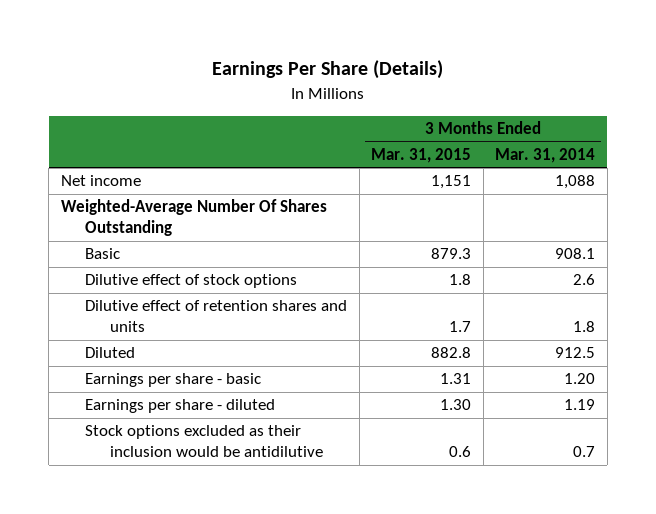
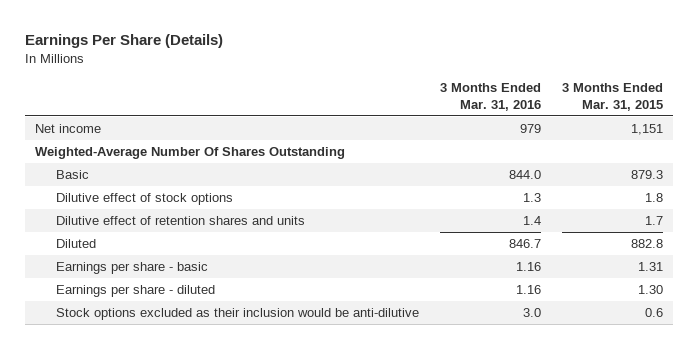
[495,147,596,163] Mar. 31, 2014 -> none
none -> [439,83,541,111] 3 Months Ended Mar. 31, 2016
[85,425,323,458] Stock options excluded as their inclusion would be antidilutive -> [55,307,419,320] Stock options excluded as their inclusion would be anti-dilutive

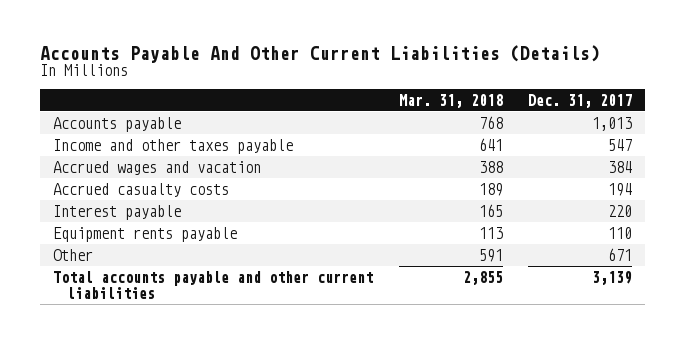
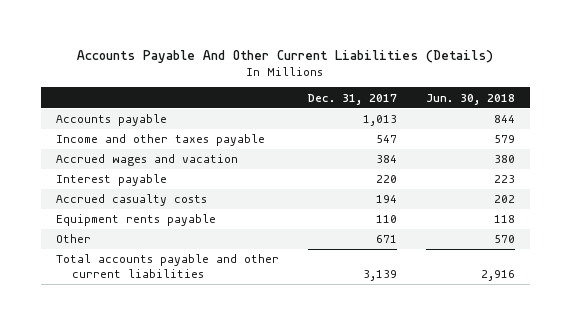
[398,93,503,108] Mar. 31, 2018 -> none
none -> [426,93,516,105] Jun. 30, 2018
[53,182,230,197] Accrued casualty costs -> [55,194,207,207] Accrued casualty costs

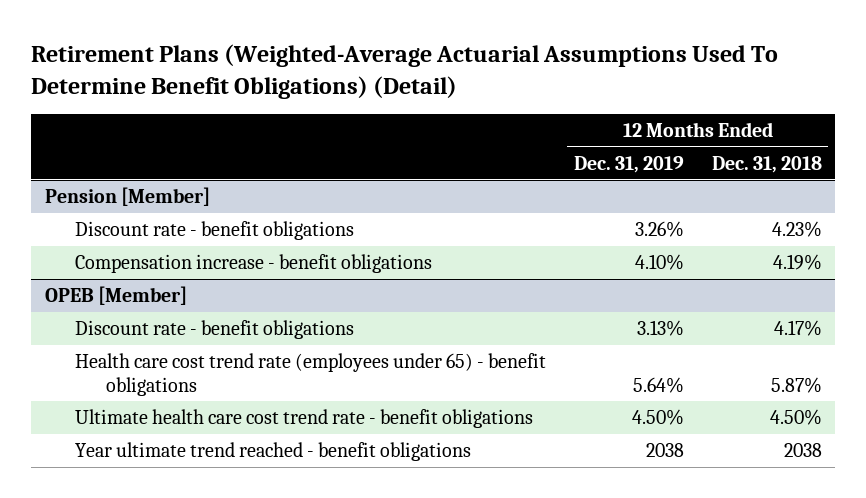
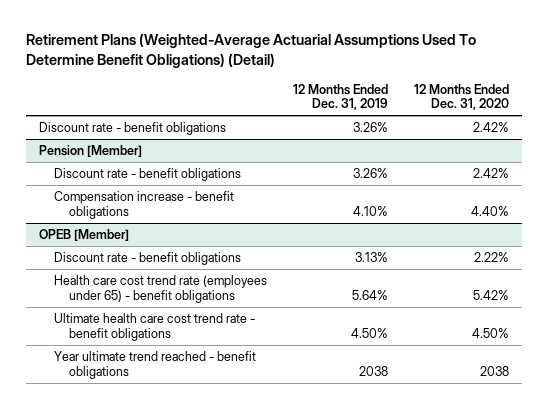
[711,155,822,173] Dec. 31, 2018 -> none
none -> [413,83,509,111] 12 Months Ended Dec. 31, 2020
none -> [39,122,227,136] Discount rate - benefit obligations

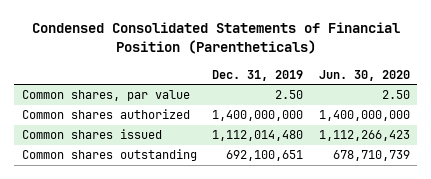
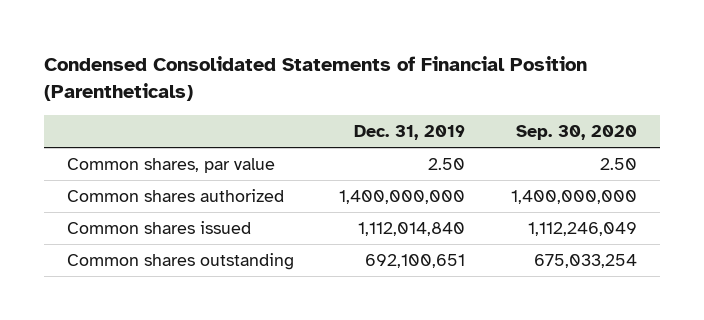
[318,69,410,81] Jun. 30, 2020 -> none
none -> [515,125,637,141] Sep. 30, 2020
[212,130,304,142] 1,112,014,480 -> [358,221,466,236] 1,112,014,840

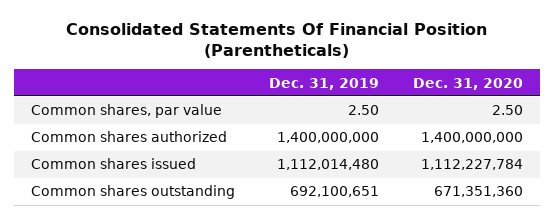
[43,55,587,101] Condensed Consolidated Statements of Financial Position (Parentheticals) -> [65,22,487,58] Consolidated Statements Of Financial Position (Parentheticals)
[515,125,637,141] Sep. 30, 2020 -> none
none -> [413,77,524,90] Dec. 31, 2020
[358,221,466,236] 1,112,014,840 -> [276,159,379,171] 1,112,014,480

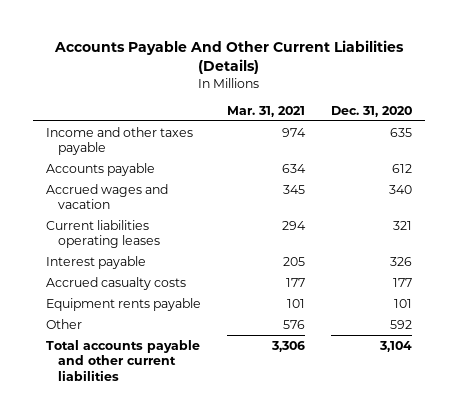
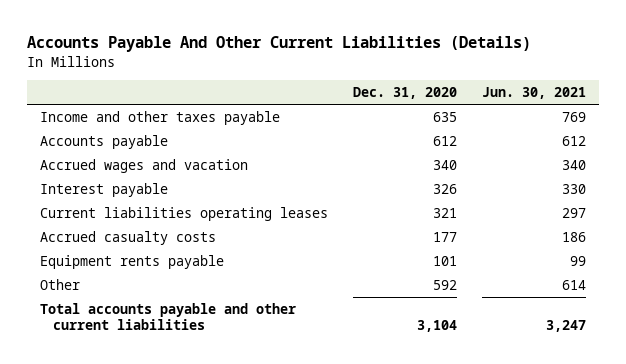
[226,105,305,117] Mar. 31, 2021 -> none
none -> [482,87,587,100] Jun. 30, 2021
[45,219,160,249] Current liabilities operating leases -> [39,206,328,221] Current liabilities operating leases

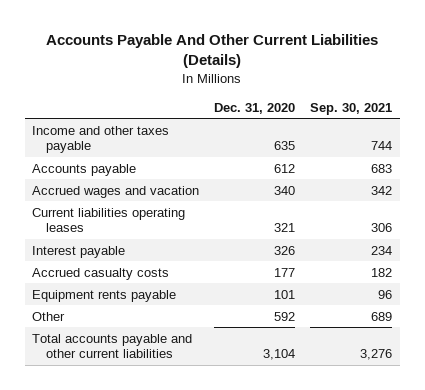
[482,87,587,100] Jun. 30, 2021 -> none
none -> [310,102,393,115] Sep. 30, 2021
[39,182,168,197] Interest payable -> [32,245,126,258] Interest payable

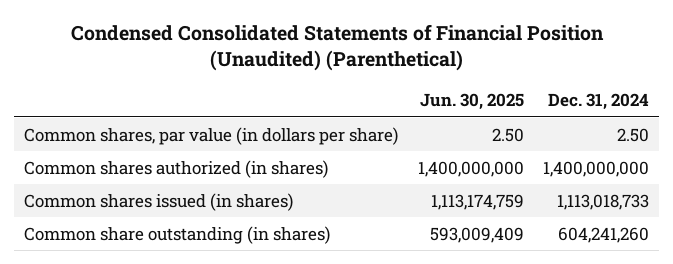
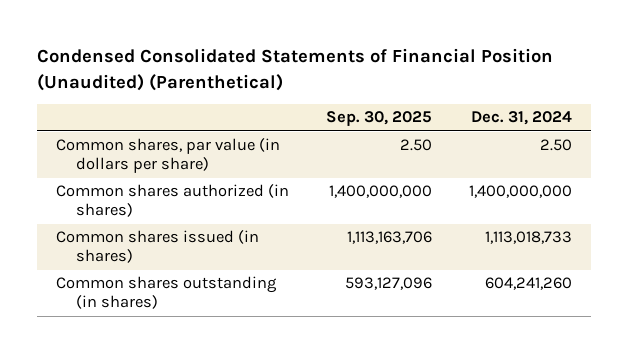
[419,93,524,111] Jun. 30, 2025 -> none
none -> [326,111,433,127] Sep. 30, 2025
[23,225,330,244] Common share outstanding (in shares) -> [55,276,277,310] Common shares outstanding (in shares)

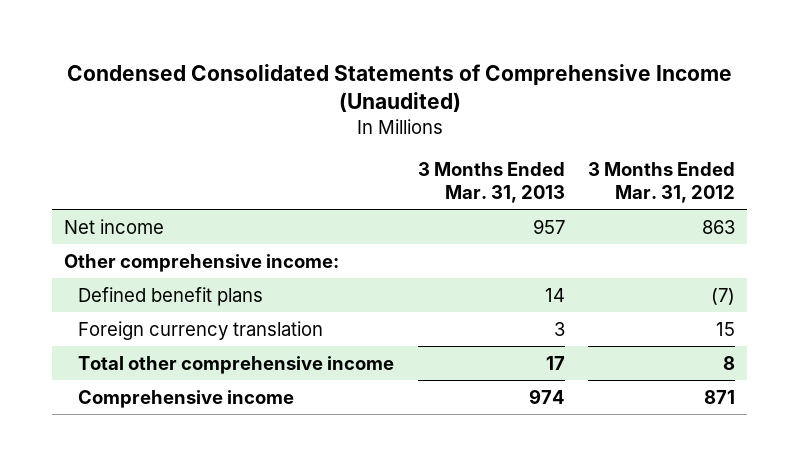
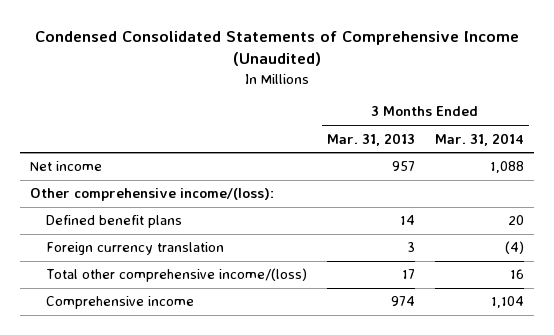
[588,162,736,204] 3 Months Ended Mar. 31, 2012 -> none
none -> [434,132,524,146] Mar. 31, 2014
[63,253,339,272] Other comprehensive income: -> [29,188,274,202] Other comprehensive income/(loss):
[77,355,394,374] Total other comprehensive income -> [45,268,307,283] Total other comprehensive income/(loss)

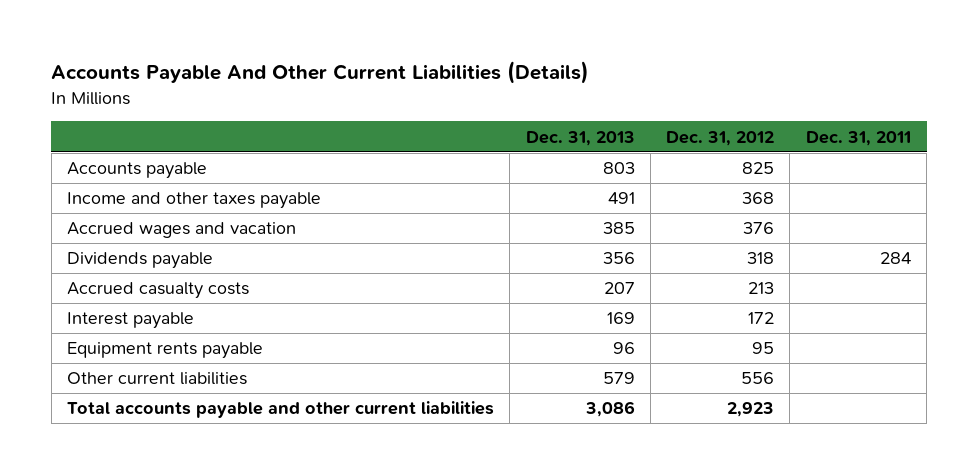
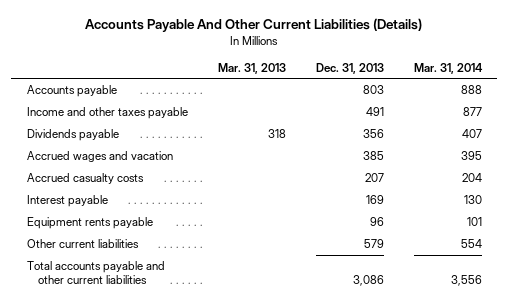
[666,130,775,146] Dec. 31, 2012 -> none
[805,130,911,146] Dec. 31, 2011 -> none
none -> [217,62,286,74] Mar. 31, 2013
none -> [413,62,483,74] Mar. 31, 2014
[67,222,297,239] Accrued wages and vacation -> [26,151,173,163] Accrued wages and vacation

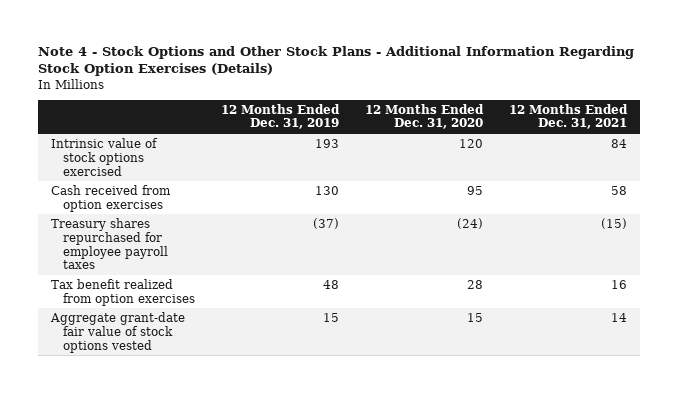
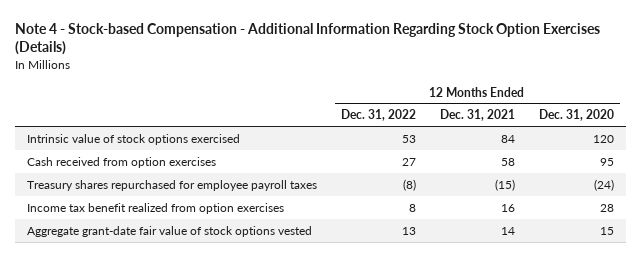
[38,45,635,77] Note 4 - Stock Options and Other Stock Plans - Additional Information Regarding Stock Option Exercises (Details) -> [14,22,600,56] Note 4 - Stock-based Compensation - Additional Information Regarding Stock Option Exercises (Details)
[220,103,340,130] 12 Months Ended Dec. 31, 2019 -> none
none -> [340,109,416,122] Dec. 31, 2022
[51,278,195,306] Tax benefit realized from option exercises -> [26,202,284,214] Income tax benefit realized from option exercises

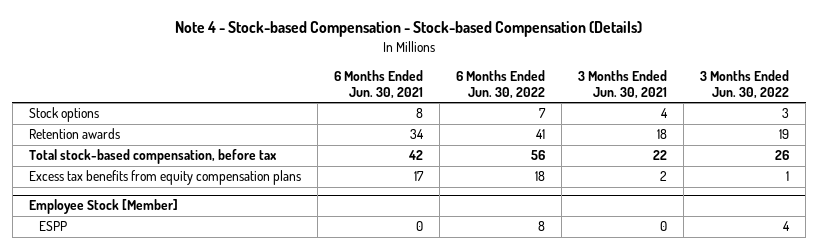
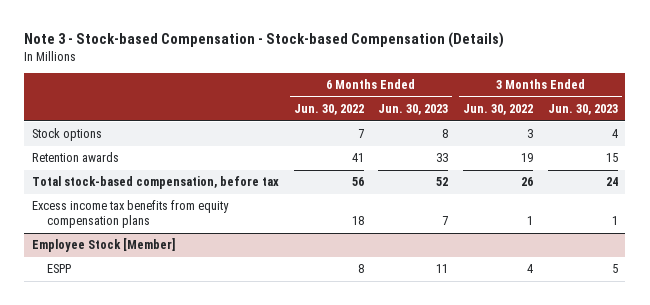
[175,21,643,38] Note 4 - Stock-based Compensation - Stock-based Compensation (Details) -> [24,31,505,48] Note 3 - Stock-based Compensation - Stock-based Compensation (Details)
[333,69,423,99] 6 Months Ended Jun. 30, 2021 -> none
[578,69,668,99] 3 Months Ended Jun. 30, 2021 -> none
none -> [378,104,449,116] Jun. 30, 2023
none -> [547,104,618,116] Jun. 30, 2023
[28,170,301,186] Excess tax benefits from equity compensation plans -> [31,200,229,229] Excess income tax benefits from equity compensation plans

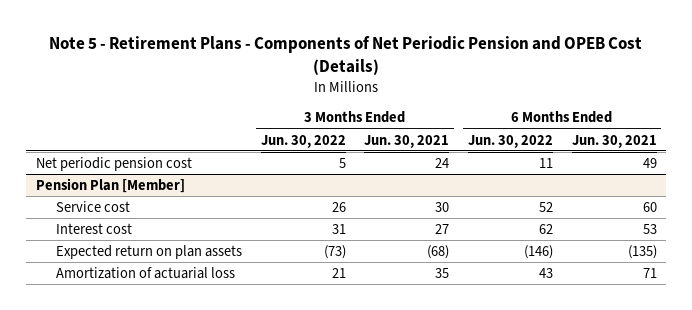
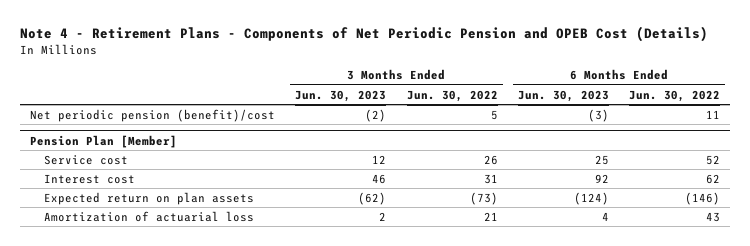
[49,36,643,76] Note 5 - Retirement Plans - Components of Net Periodic Pension and OPEB Cost (Details) -> [19,26,708,43] Note 4 - Retirement Plans - Components of Net Periodic Pension and OPEB Cost (Details)
[364,134,450,148] Jun. 30, 2021 -> none
[571,134,657,148] Jun. 30, 2021 -> none
none -> [295,89,387,102] Jun. 30, 2023
none -> [517,89,609,102] Jun. 30, 2023
[35,156,192,171] Net periodic pension cost -> [30,108,276,122] Net periodic pension (benefit)/cost

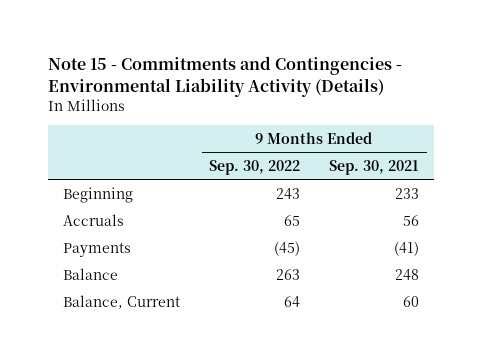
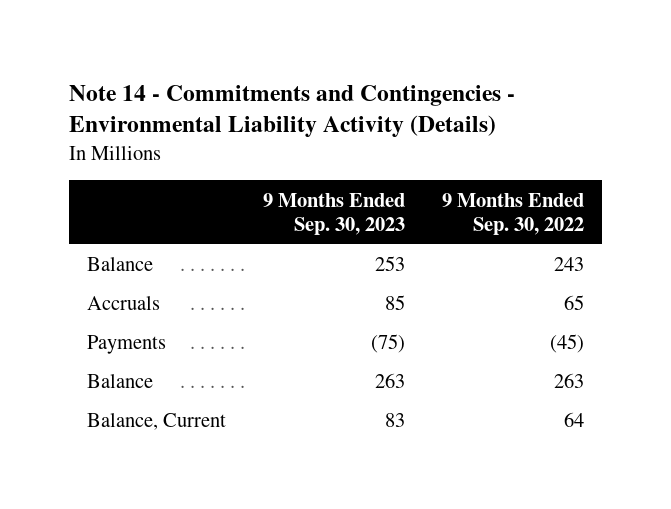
[48,55,403,97] Note 15 - Commitments and Contingencies - Environmental Liability Activity (Details) -> [68,84,515,138] Note 14 - Commitments and Contingencies - Environmental Liability Activity (Details)
[329,159,420,175] Sep. 30, 2021 -> none
none -> [262,192,405,236] 9 Months Ended Sep. 30, 2023
[62,186,133,203] Beginning -> [87,257,154,272] Balance

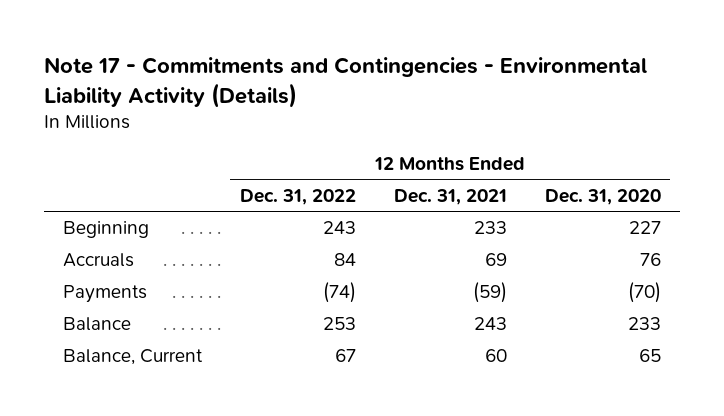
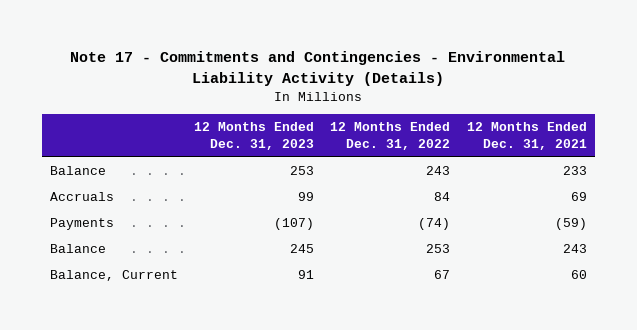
[544,188,661,205] Dec. 31, 2020 -> none
none -> [194,122,315,151] 12 Months Ended Dec. 31, 2023
[62,221,149,239] Beginning -> [49,166,106,176] Balance

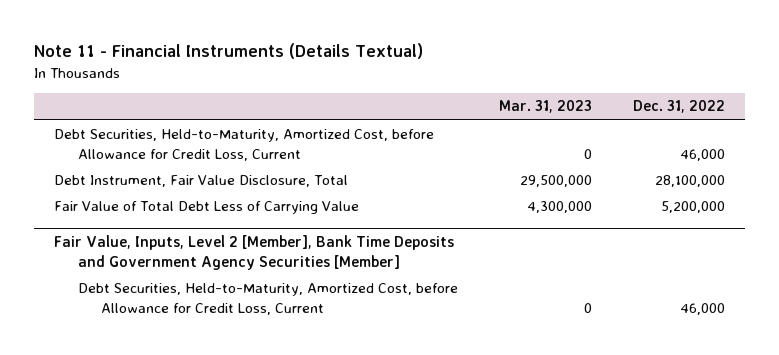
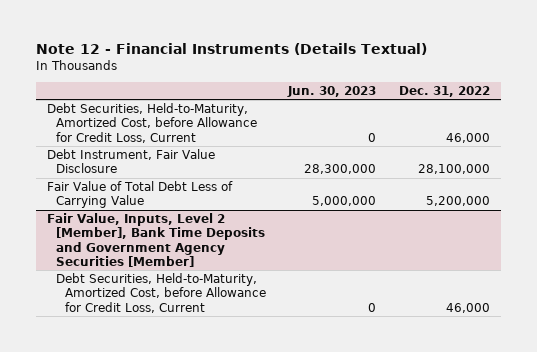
[33,43,423,60] Note 11 - Financial Instruments (Details Textual) -> [35,43,427,56] Note 12 - Financial Instruments (Details Textual)
[498,100,592,114] Mar. 31, 2023 -> none
none -> [287,85,377,97] Jun. 30, 2023
[54,175,349,188] Debt Instrument, Fair Value Disclosure, Total -> [47,149,216,174] Debt Instrument, Fair Value Disclosure

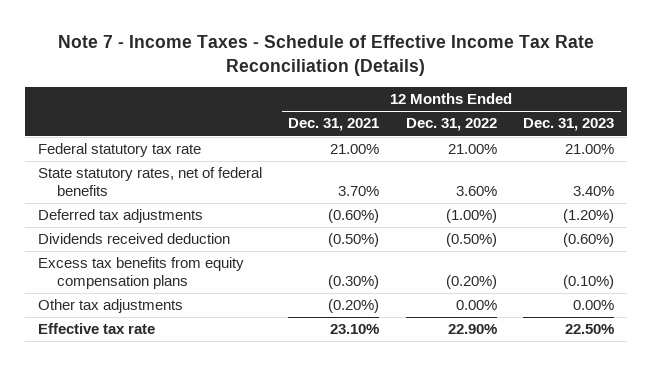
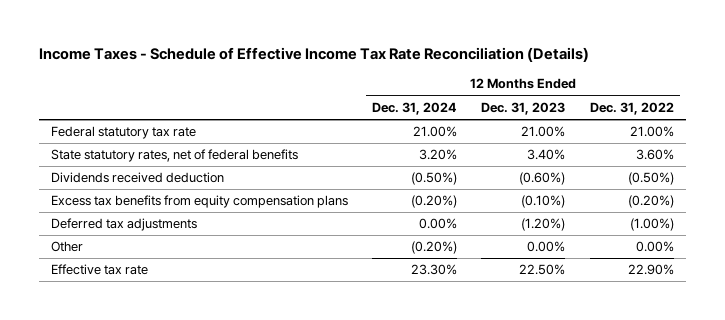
[58,35,595,76] Note 7 - Income Taxes - Schedule of Effective Income Tax Rate Reconciliation (Details) -> [38,47,589,63] Income Taxes - Schedule of Effective Income Tax Rate Reconciliation (Details)
[288,118,380,132] Dec. 31, 2021 -> none
none -> [372,101,458,115] Dec. 31, 2024
[37,209,203,224] Deferred tax adjustments -> [51,218,198,232] Deferred tax adjustments
[37,299,183,314] Other tax adjustments -> [51,241,84,253] Other

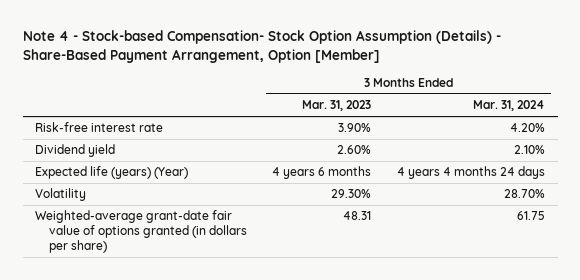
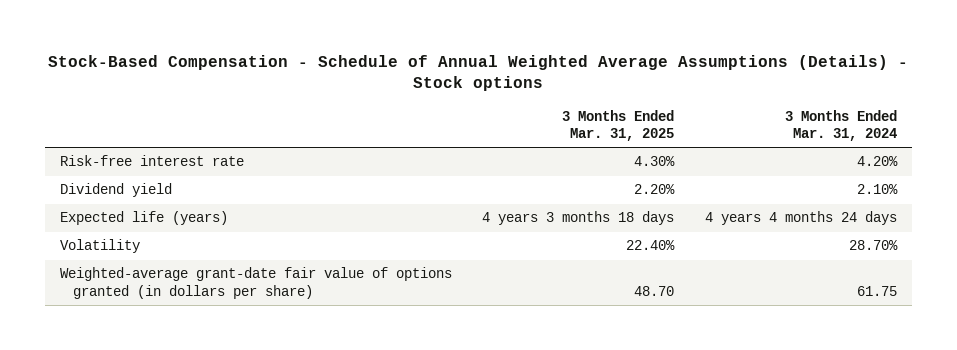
[22,30,501,63] Note 4 - Stock-based Compensation- Stock Option Assumption (Details) - Share-Based Payment Arrangement, Option [Member] -> [48,54,909,92] Stock-Based Compensation - Schedule of Annual Weighted Average Assumptions (Details) - Stock options
[302,100,372,112] Mar. 31, 2023 -> none
none -> [562,109,675,142] 3 Months Ended Mar. 31, 2025
[35,166,189,180] Expected life (years) (Year) -> [59,211,228,226] Expected life (years)

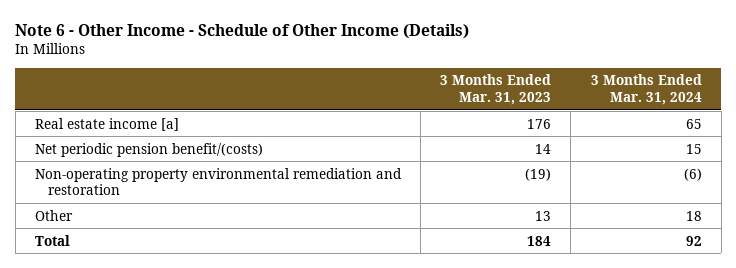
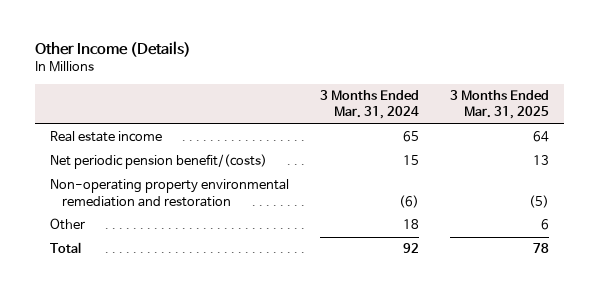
[15,24,470,40] Note 6 - Other Income - Schedule of Other Income (Details) -> [34,41,191,58] Other Income (Details)
[440,74,552,105] 3 Months Ended Mar. 31, 2023 -> none
none -> [449,90,549,120] 3 Months Ended Mar. 31, 2025
[34,117,179,131] Real estate income [a] -> [50,131,163,143] Real estate income

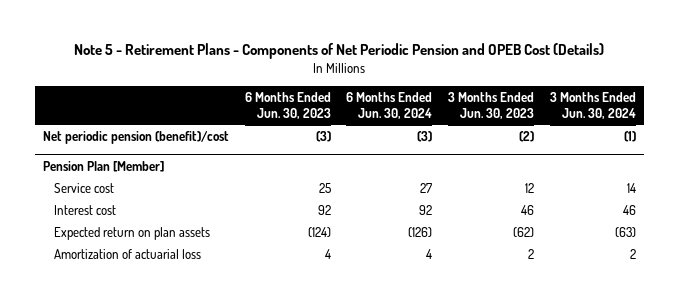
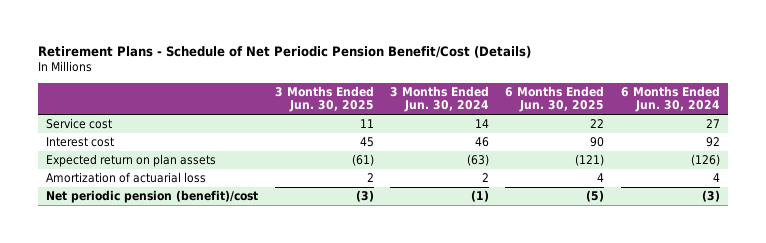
[74,43,605,60] Note 5 - Retirement Plans - Components of Net Periodic Pension and OPEB Cost (Details) -> [37,45,531,58] Retirement Plans - Schedule of Net Periodic Pension Benefit/Cost (Details)
[244,92,331,120] 6 Months Ended Jun. 30, 2023 -> none
[448,92,535,120] 3 Months Ended Jun. 30, 2023 -> none
none -> [274,85,374,113] 3 Months Ended Jun. 30, 2025
none -> [505,85,605,113] 6 Months Ended Jun. 30, 2025
[43,160,165,172] Pension Plan [Member] -> none
[43,130,230,144] Net periodic pension (benefit)/cost -> [46,190,259,204] Net periodic pension (benefit)/cost

